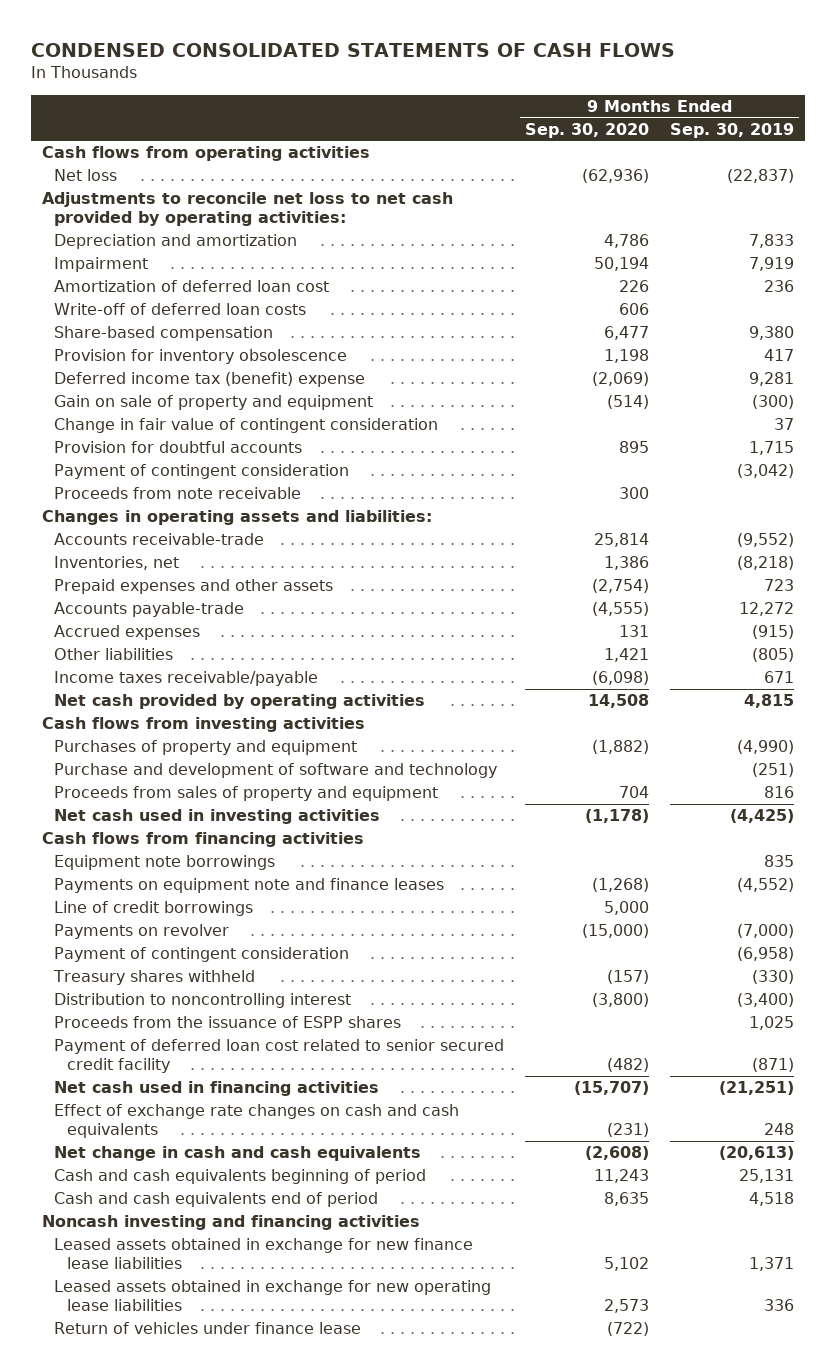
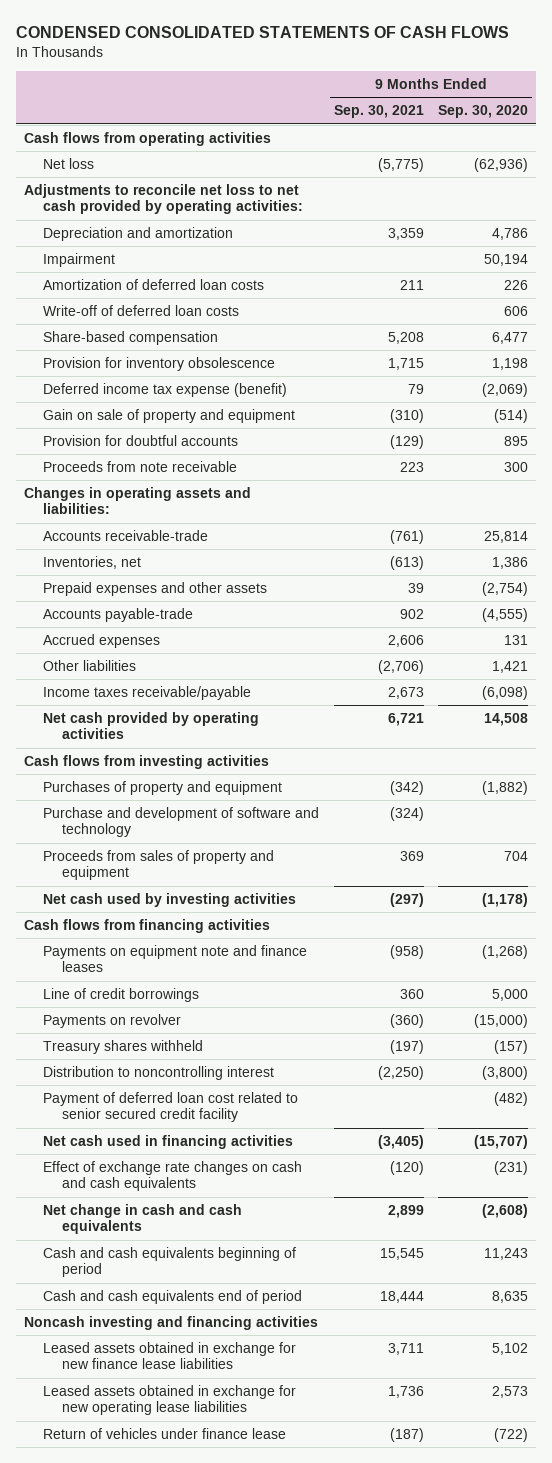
[670,122,795,138] Sep. 30, 2019 -> none
none -> [333,105,424,119] Sep. 30, 2021
[54,280,330,293] Amortization of deferred loan cost -> [42,278,264,290] Amortization of deferred loan costs
[54,372,366,388] Deferred income tax (benefit) expense -> [42,382,287,397] Deferred income tax expense (benefit)
[54,418,439,434] Change in fair value of contingent consideration -> none
[54,464,350,480] Payment of contingent consideration -> none
[54,809,381,825] Net cash used in investing activities -> [42,892,296,907] Net cash used by investing activities
[54,855,276,871] Equipment note borrowings -> none
[54,947,350,963] Payment of contingent consideration -> none
[54,1016,402,1029] Proceeds from the issuance of ESPP shares -> none

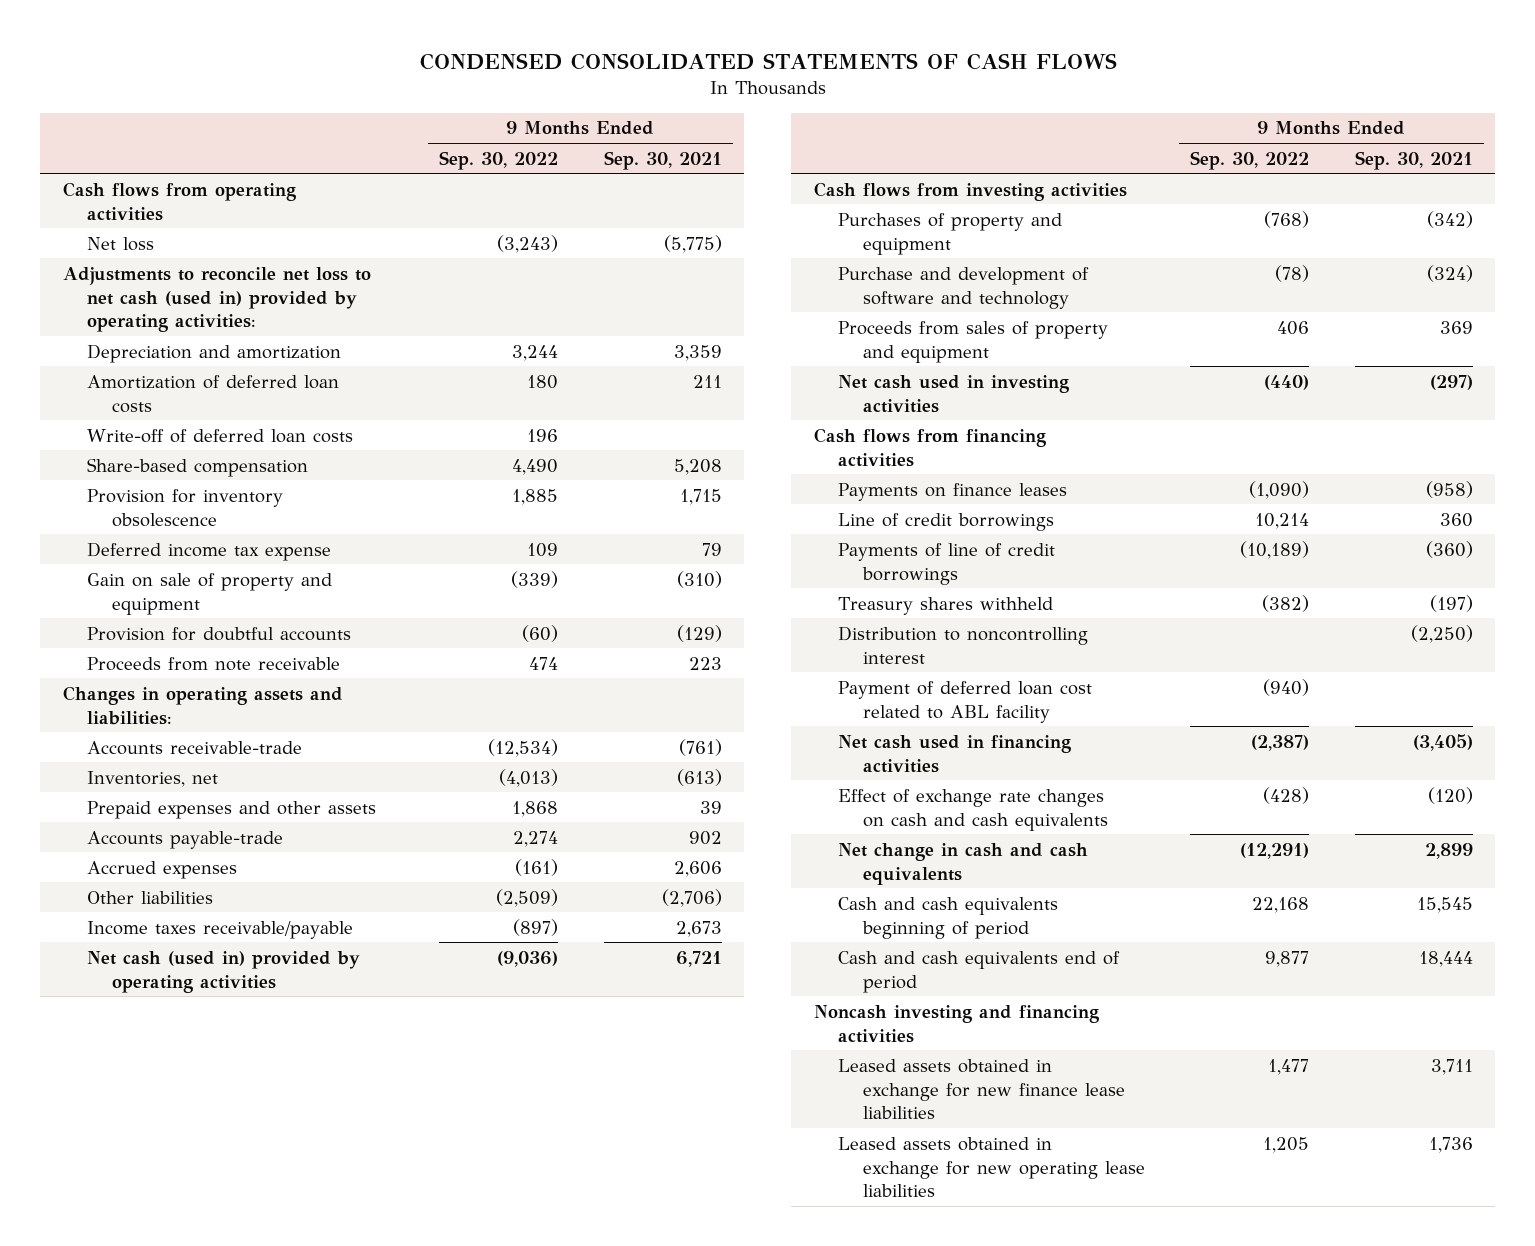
[438,105,529,119] Sep. 30, 2020 -> none
none -> [439,150,559,170] Sep. 30, 2022
[23,183,303,215] Adjustments to reconcile net loss to net cash provided by operating activities: -> [62,266,371,333] Adjustments to reconcile net loss to net cash (used in) provided by operating activities:
[42,252,115,267] Impairment -> none
[42,382,287,397] Deferred income tax expense (benefit) -> [87,541,332,561] Deferred income tax expense
[42,711,259,740] Net cash provided by operating activities -> [87,950,361,993] Net cash (used in) provided by operating activities
[42,892,296,907] Net cash used by investing activities -> [838,374,1070,413] Net cash used in investing activities
[42,944,307,973] Payments on equipment note and finance leases -> [838,482,1068,501] Payments on finance leases
[42,1013,181,1028] Payments on revolver -> [838,542,1056,585] Payments of line of credit borrowings
[42,1091,298,1123] Payment of deferred loan cost related to senior secured credit facility -> [838,680,1093,723] Payment of deferred loan cost related to ABL facility
[42,1427,286,1439] Return of vehicles under finance lease -> none

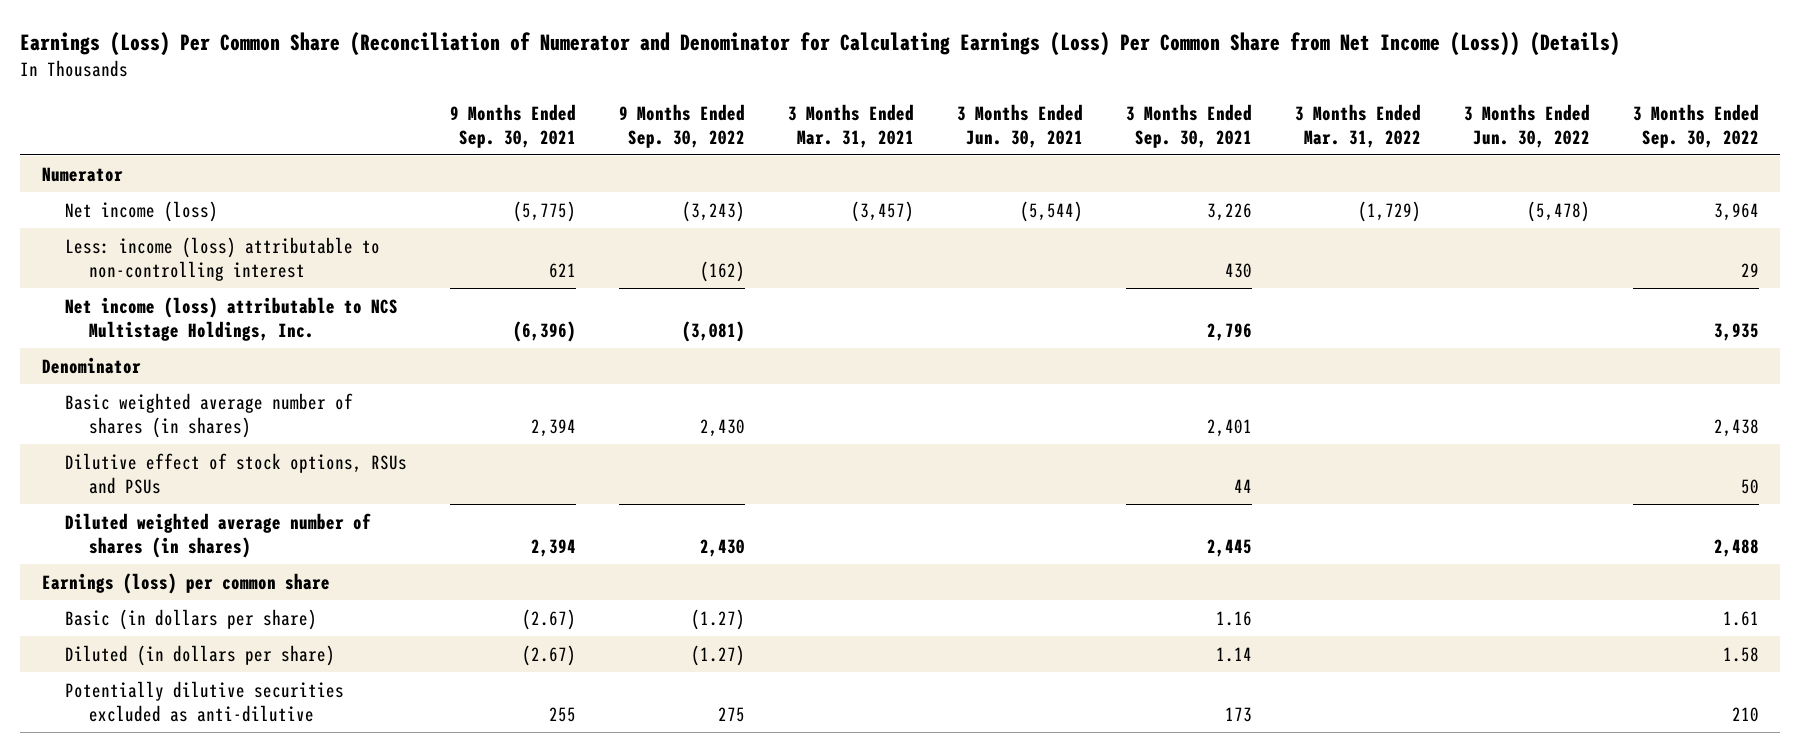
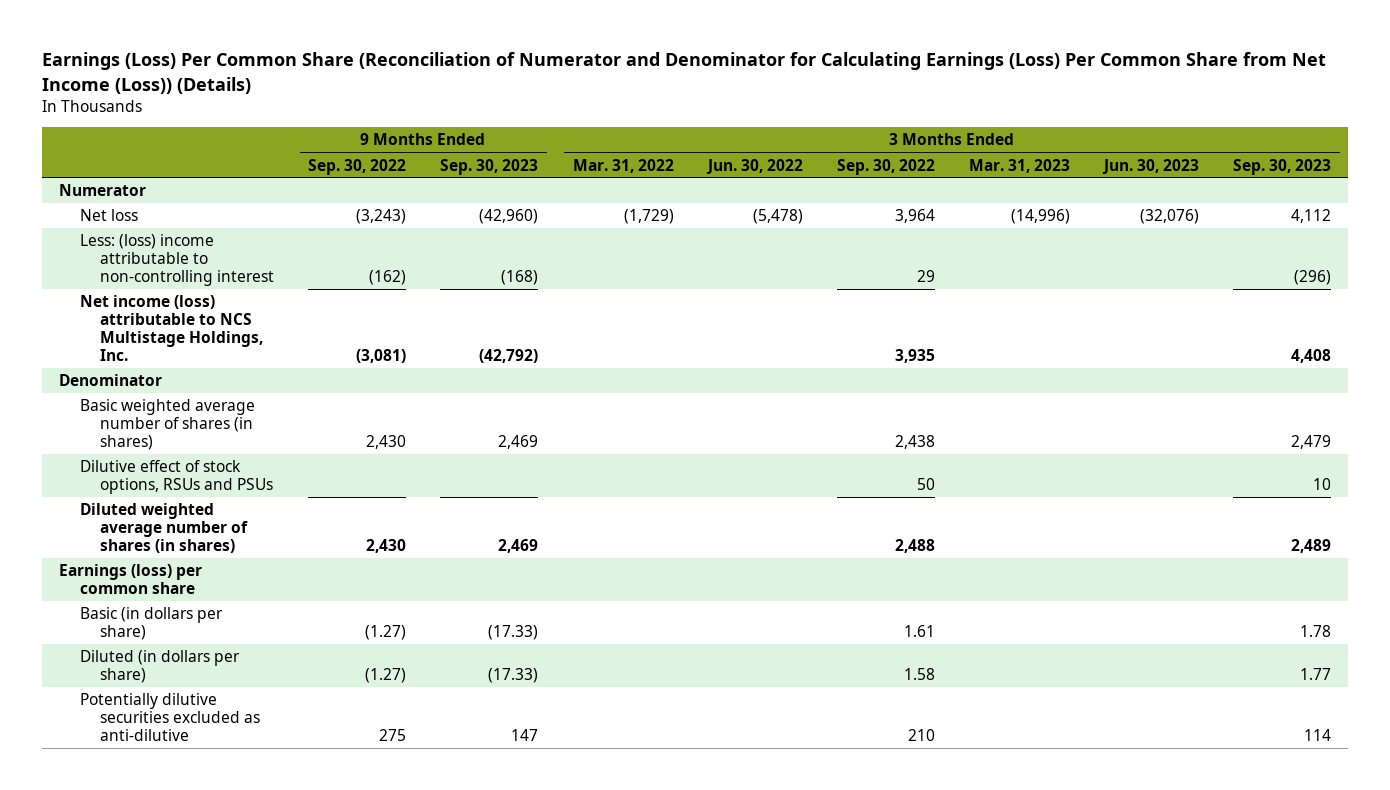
[450,103,577,148] 9 Months Ended Sep. 30, 2021 -> none
[788,103,915,148] 3 Months Ended Mar. 31, 2021 -> none
[956,103,1083,148] 3 Months Ended Jun. 30, 2021 -> none
[1125,103,1252,148] 3 Months Ended Sep. 30, 2021 -> none
none -> [440,158,539,175] Sep. 30, 2023
none -> [968,158,1070,173] Mar. 31, 2023
none -> [1102,158,1200,174] Jun. 30, 2023
none -> [1233,158,1332,175] Sep. 30, 2023
[65,200,219,222] Net income (loss) -> [79,209,138,222] Net loss
[65,236,381,281] Less: income (loss) attributable to non-controlling interest -> [79,234,275,287] Less: (loss) income attributable to non-controlling interest

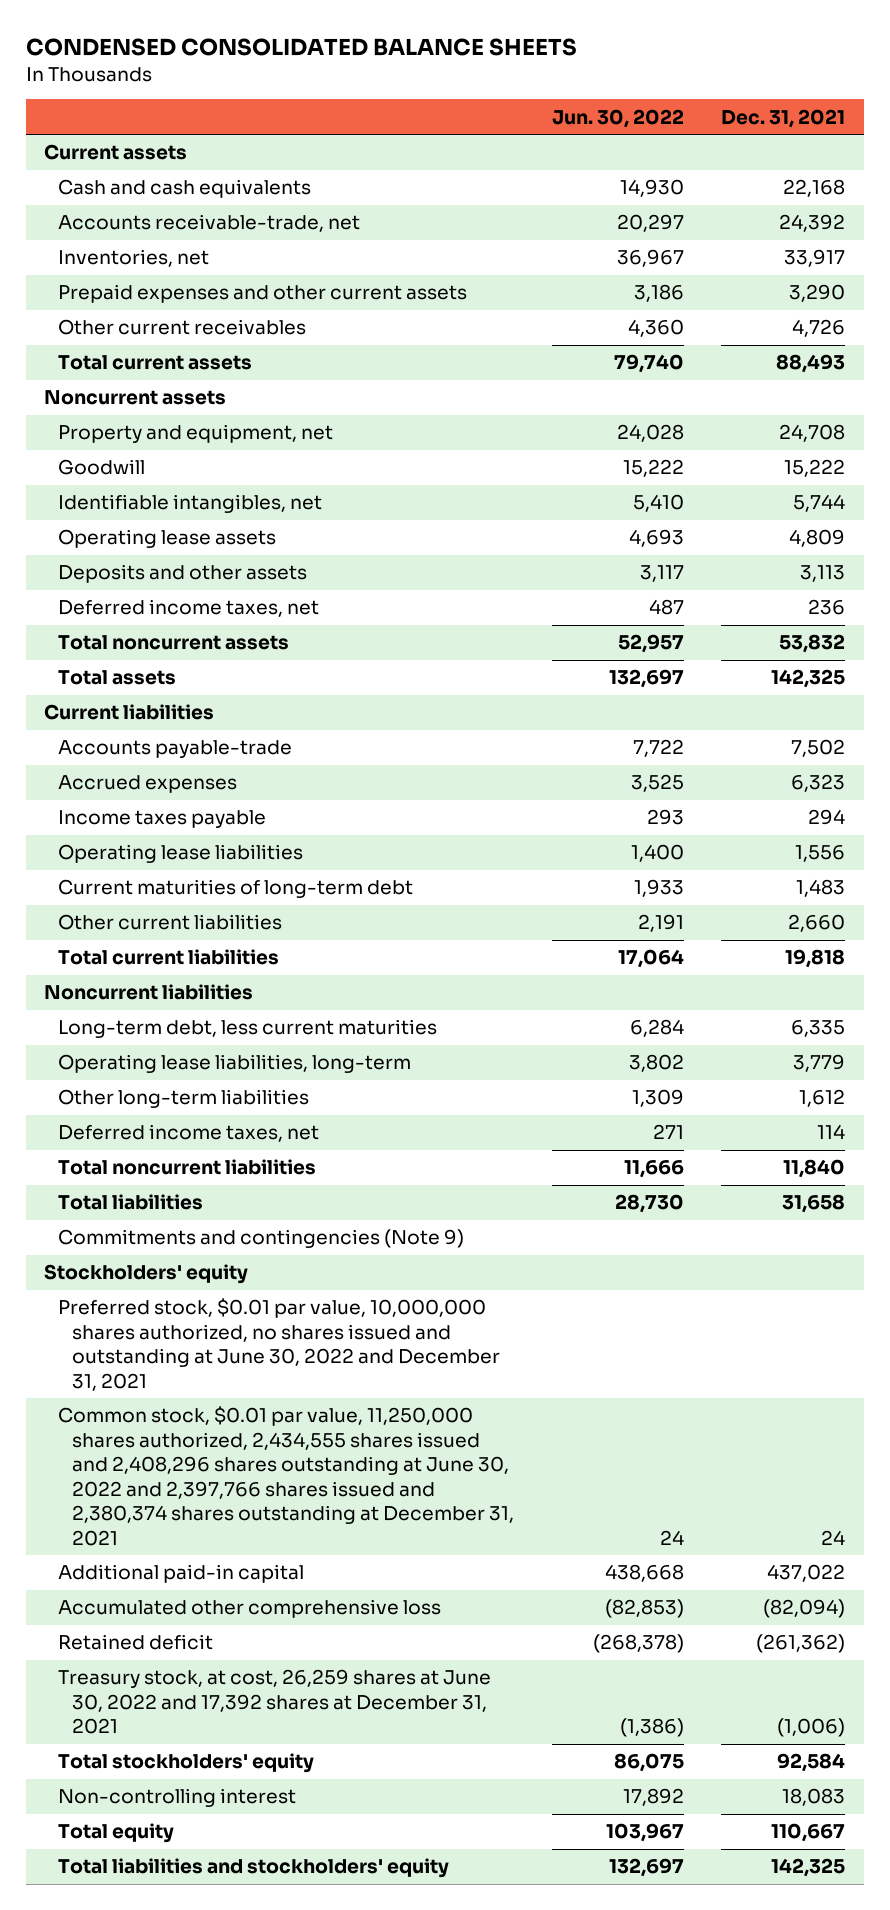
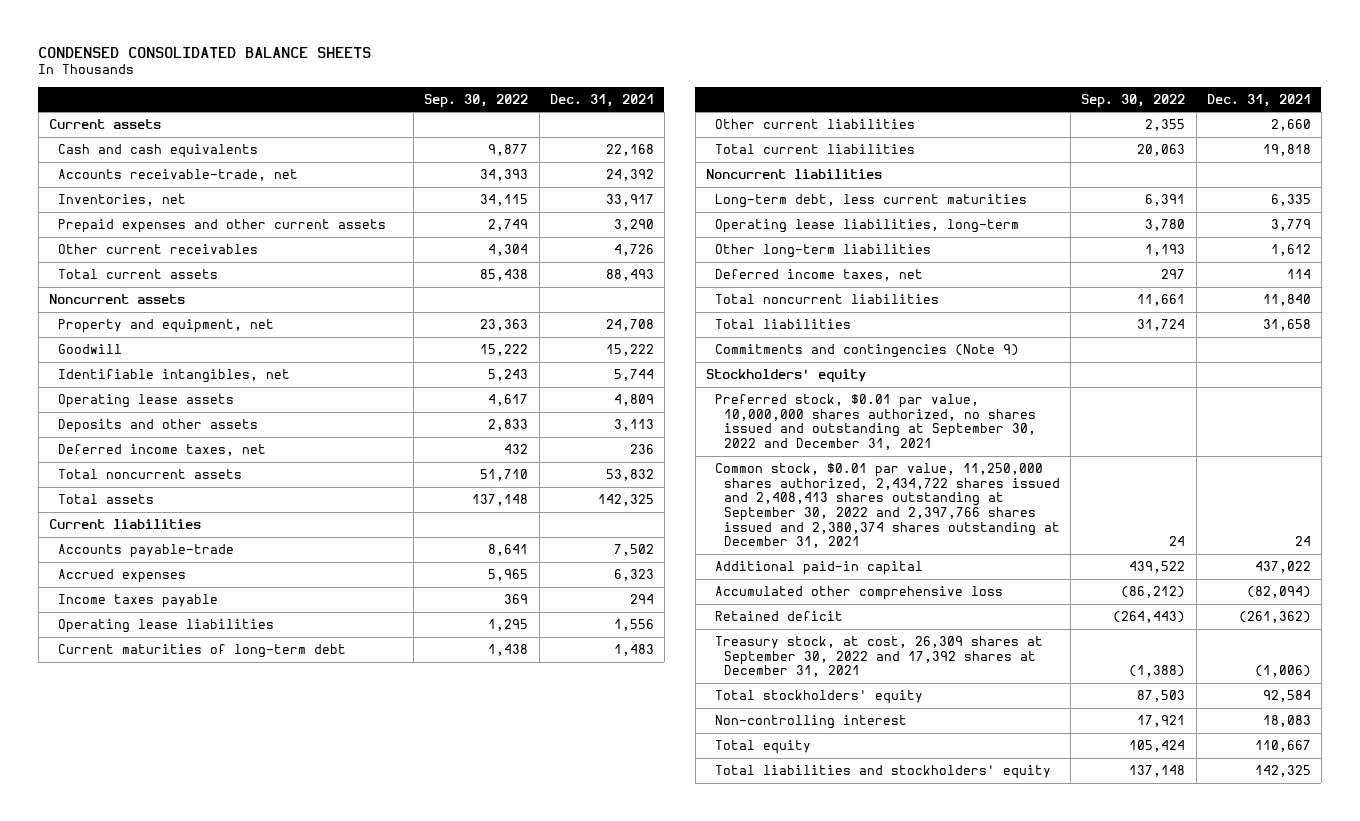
[551,108,684,128] Jun. 30, 2022 -> none
none -> [424,93,529,108] Sep. 30, 2022
[58,1298,500,1391] Preferred stock, $0.01 par value, 10,000,000 shares authorized, no shares issued and outstanding at June 30, 2022 and December 31, 2021 -> [715,393,1036,450] Preferred stock, $0.01 par value, 10,000,000 shares authorized, no shares issued and outstanding at September 30, 2022 and December 31, 2021
[58,1406,514,1546] Common stock, $0.01 par value, 11,250,000 shares authorized, 2,434,555 shares issued and 2,408,296 shares outstanding at June 30, 2022 and 2,397,766 shares issued and 2,380,374 shares outstanding at December 31, 2021 -> [715,462,1060,549] Common stock, $0.01 par value, 11,250,000 shares authorized, 2,434,722 shares issued and 2,408,413 shares outstanding at September 30, 2022 and 2,397,766 shares issued and 2,380,374 shares outstanding at December 31, 2021
[58,1669,492,1735] Treasury stock, at cost, 26,259 shares at June 30, 2022 and 17,392 shares at December 31, 2021 -> [715,635,1044,678] Treasury stock, at cost, 26,309 shares at September 30, 2022 and 17,392 shares at December 31, 2021

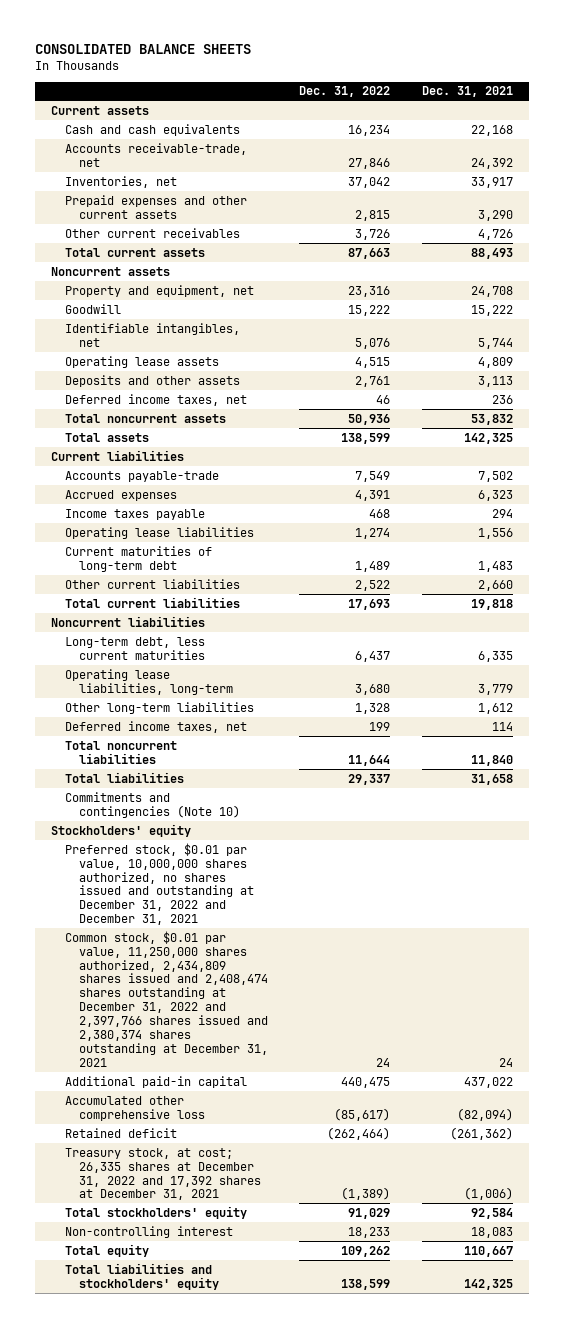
[38,46,372,58] CONDENSED CONSOLIDATED BALANCE SHEETS -> [35,43,252,54] CONSOLIDATED BALANCE SHEETS
[424,93,529,108] Sep. 30, 2022 -> none
none -> [299,86,391,98] Dec. 31, 2022
[715,343,1020,358] Commitments and contingencies (Note 9) -> [64,791,240,818] Commitments and contingencies (Note 10)
[715,393,1036,450] Preferred stock, $0.01 par value, 10,000,000 shares authorized, no shares issued and outstanding at September 30, 2022 and December 31, 2021 -> [64,842,254,926] Preferred stock, $0.01 par value, 10,000,000 shares authorized, no shares issued and outstanding at December 31, 2022 and December 31, 2021
[715,462,1060,549] Common stock, $0.01 par value, 11,250,000 shares authorized, 2,434,722 shares issued and 2,408,413 shares outstanding at September 30, 2022 and 2,397,766 shares issued and 2,380,374 shares outstanding at December 31, 2021 -> [64,930,268,1068] Common stock, $0.01 par value, 11,250,000 shares authorized, 2,434,809 shares issued and 2,408,474 shares outstanding at December 31, 2022 and 2,397,766 shares issued and 2,380,374 shares outstanding at December 31, 2021
[715,635,1044,678] Treasury stock, at cost, 26,309 shares at September 30, 2022 and 17,392 shares at December 31, 2021 -> [64,1147,261,1201] Treasury stock, at cost; 26,335 shares at December 31, 2022 and 17,392 shares at December 31, 2021

